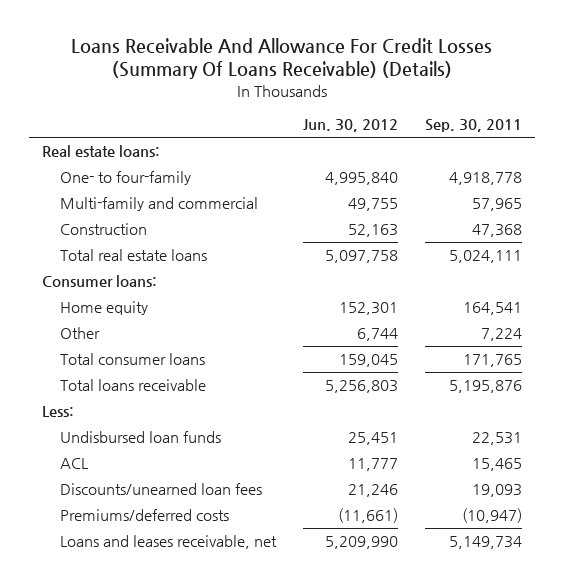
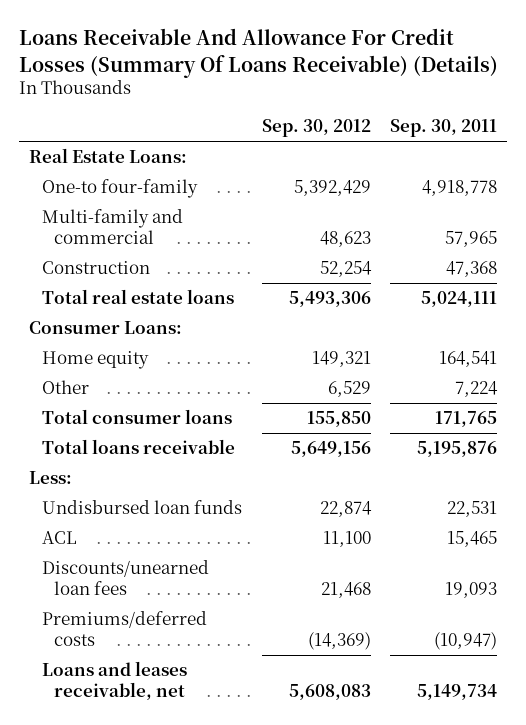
[303,119,399,133] Jun. 30, 2012 -> none
none -> [261,119,371,138] Sep. 30, 2012
[42,145,161,158] Real estate loans: -> [28,148,187,164] Real Estate Loans:
[60,171,192,186] One- to four-family -> [41,179,198,199] One-to four-family
[42,275,158,288] Consumer loans: -> [28,321,182,335] Consumer Loans:

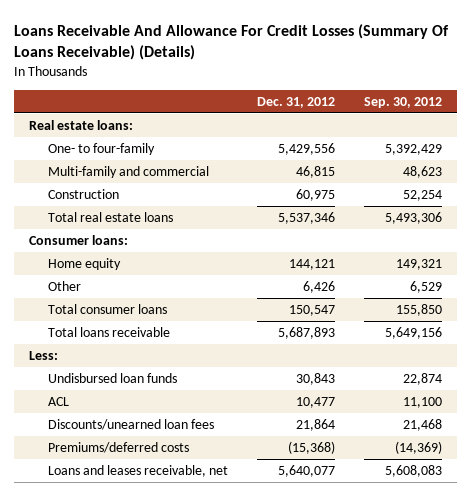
[390,119,498,138] Sep. 30, 2011 -> none
none -> [257,96,336,108] Dec. 31, 2012
[28,148,187,164] Real Estate Loans: -> [28,119,133,130] Real estate loans:
[41,179,198,199] One-to four-family -> [47,142,155,155] One- to four-family
[28,321,182,335] Consumer Loans: -> [28,234,128,245] Consumer loans:

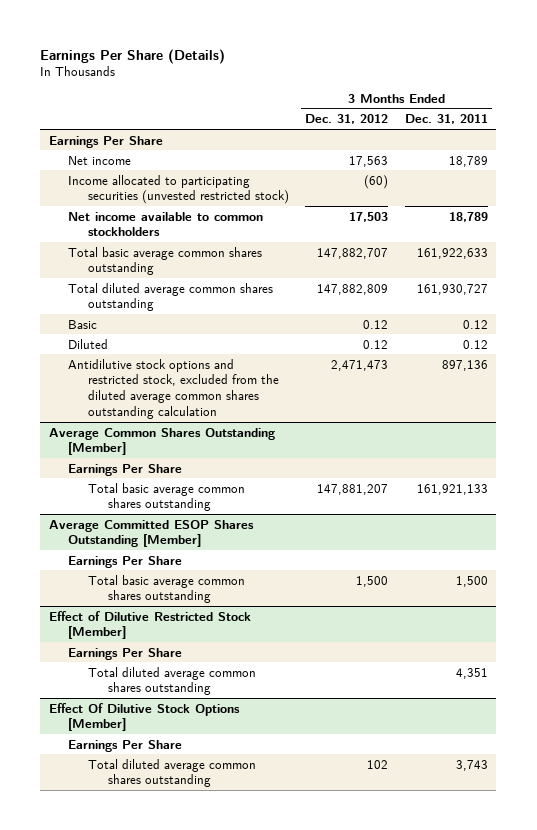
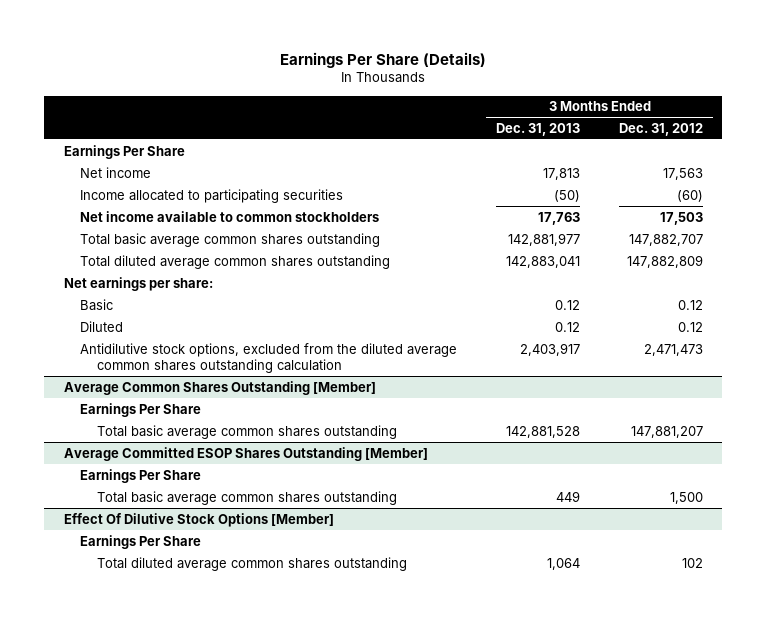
[404,114,488,125] Dec. 31, 2011 -> none
none -> [496,122,581,136] Dec. 31, 2013
[68,174,290,205] Income allocated to participating securities (unvested restricted stock) -> [80,188,344,203] Income allocated to participating securities
none -> [63,276,213,291] Net earnings per share:
[68,358,280,420] Antidilutive stock options and restricted stock, excluded from the diluted average common shares outstanding calculation -> [80,342,458,373] Antidilutive stock options, excluded from the diluted average common shares outstanding calculation
[48,610,251,640] Effect of Dilutive Restricted Stock [Member] -> none
[68,647,183,660] Earnings Per Share -> none
[88,666,257,696] Total diluted average common shares outstanding -> none

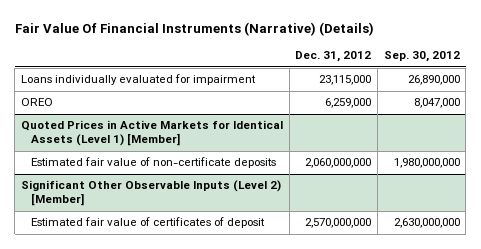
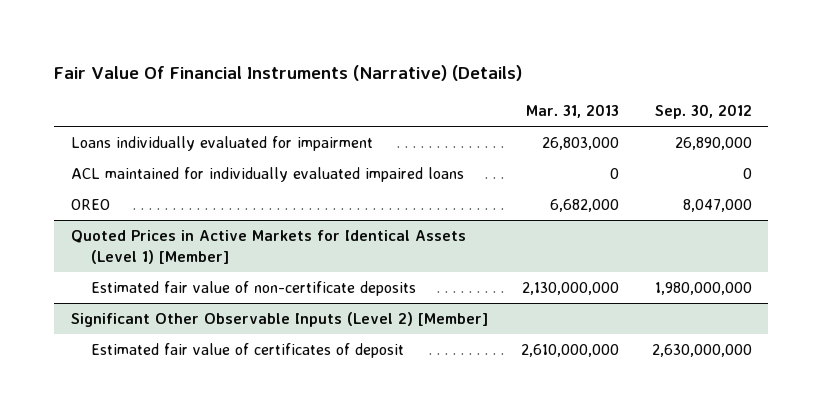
[295,51,372,63] Dec. 31, 2012 -> none
none -> [525,104,619,119] Mar. 31, 2013
none -> [70,166,464,182] ACL maintained for individually evaluated impaired loans

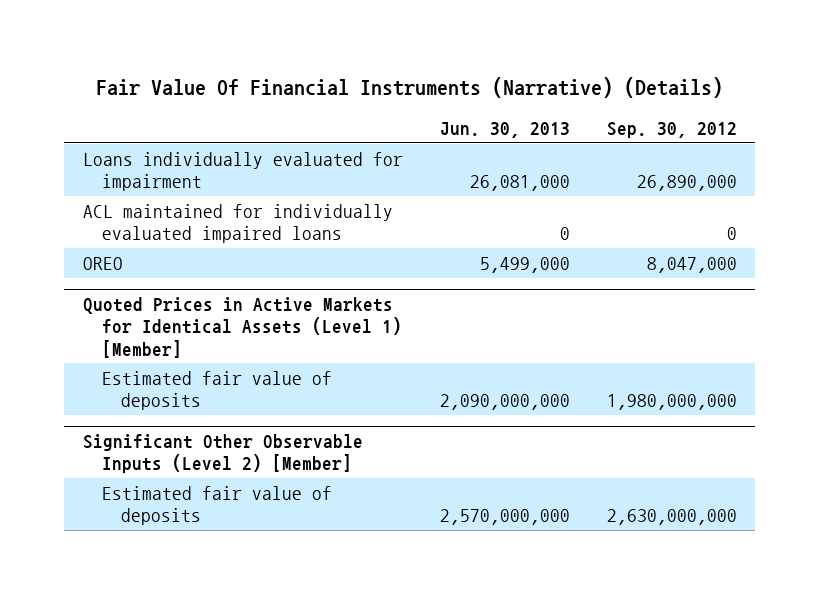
[525,104,619,119] Mar. 31, 2013 -> none
none -> [439,121,570,138] Jun. 30, 2013
[90,280,416,296] Estimated fair value of non-certificate deposits -> [101,370,332,411] Estimated fair value of deposits
[90,342,404,358] Estimated fair value of certificates of deposit -> [101,485,332,526] Estimated fair value of deposits

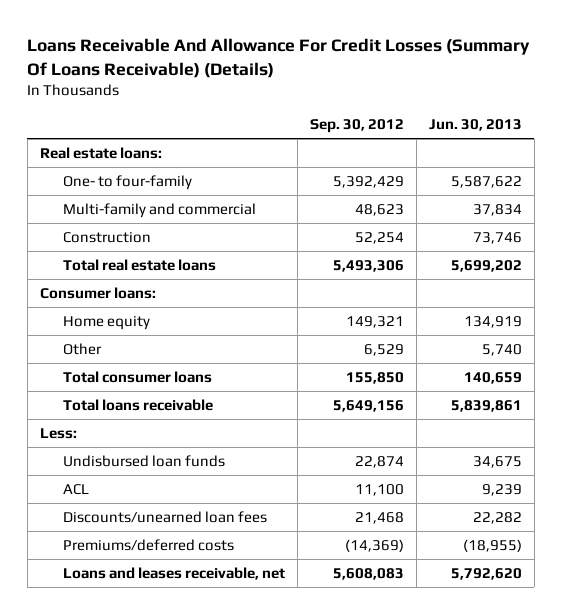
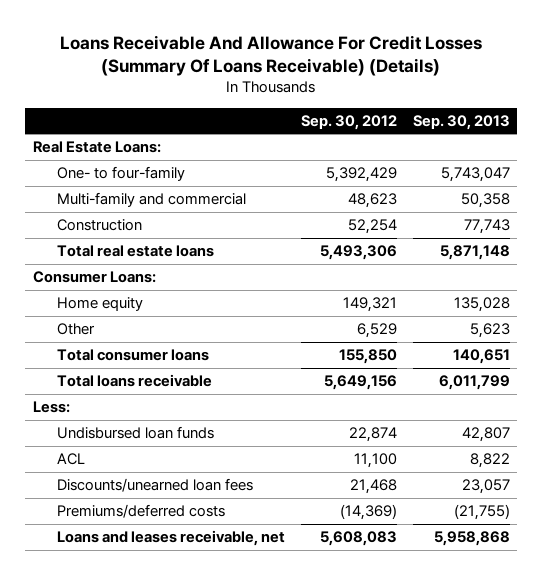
[428,119,522,132] Jun. 30, 2013 -> none
none -> [412,114,510,130] Sep. 30, 2013
[39,146,162,159] Real estate loans: -> [33,141,162,154] Real Estate Loans:
[39,286,156,299] Consumer loans: -> [33,271,157,284] Consumer Loans:

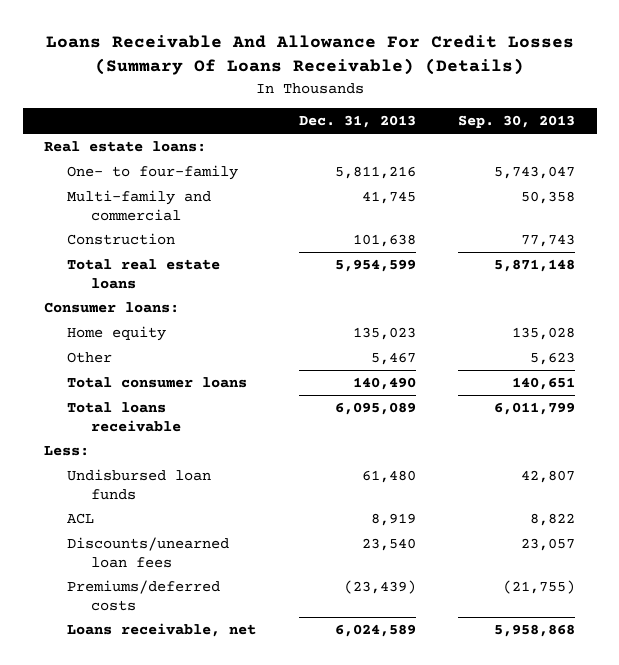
[300,114,397,130] Sep. 30, 2012 -> none
none -> [298,115,416,129] Dec. 31, 2013
[33,141,162,154] Real Estate Loans: -> [43,141,206,153] Real estate loans:
[33,271,157,284] Consumer Loans: -> [43,302,179,314] Consumer loans:
[57,530,286,547] Loans and leases receivable, net -> [67,623,257,638] Loans receivable, net

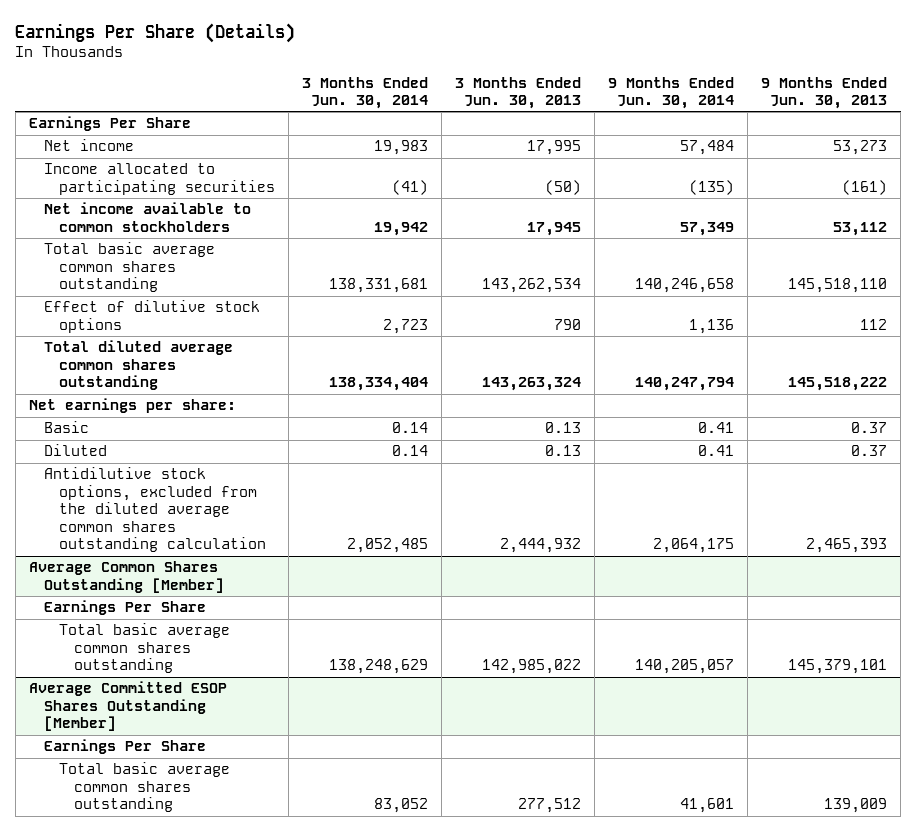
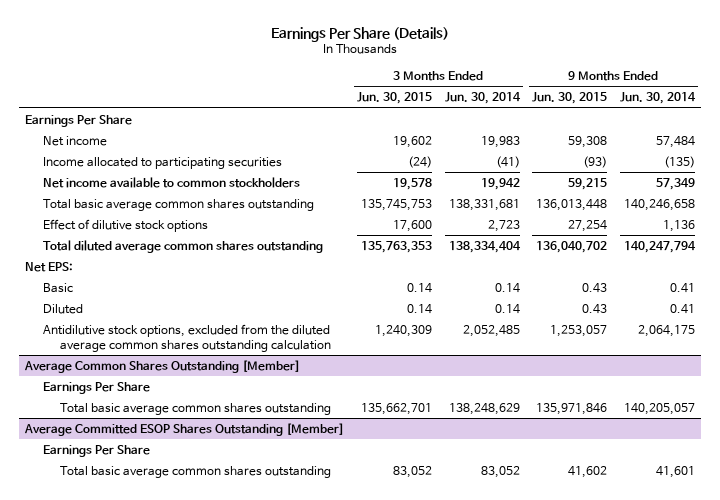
[454,76,581,110] 3 Months Ended Jun. 30, 2013 -> none
[760,76,887,110] 9 Months Ended Jun. 30, 2013 -> none
none -> [356,92,432,105] Jun. 30, 2015
none -> [532,92,608,105] Jun. 30, 2015
[28,398,236,414] Net earnings per share: -> [25,261,74,272] Net EPS:

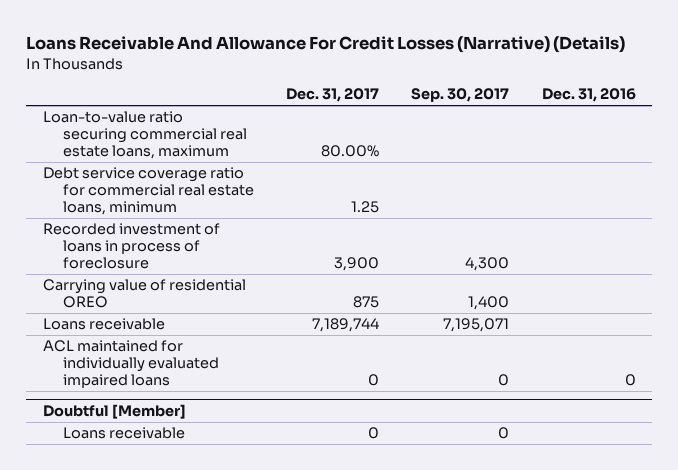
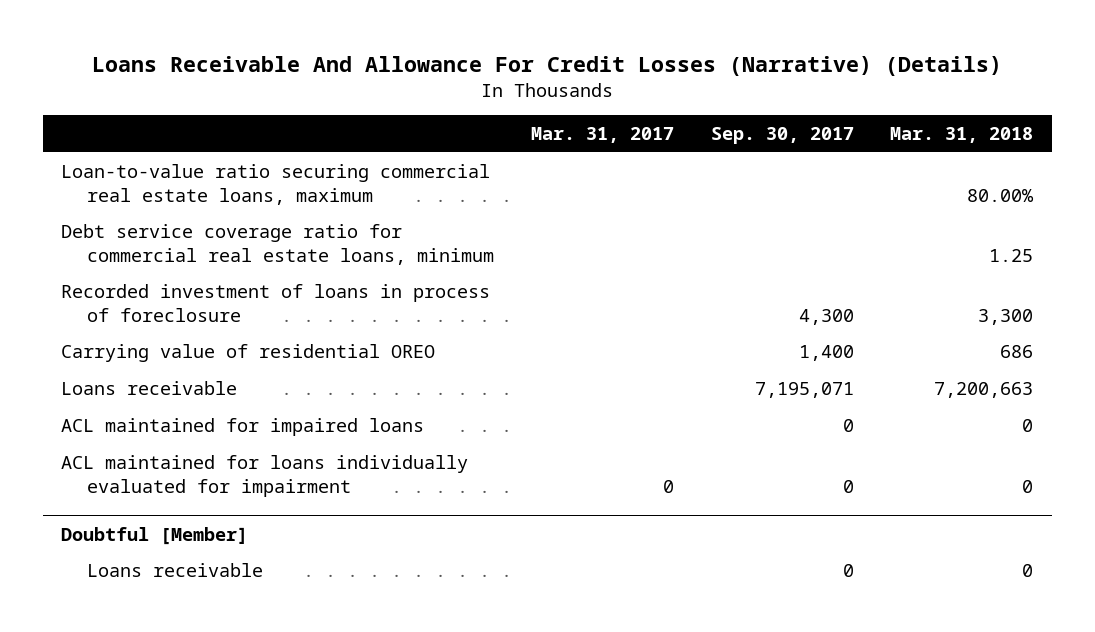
[285,88,379,103] Dec. 31, 2017 -> none
[541,88,636,103] Dec. 31, 2016 -> none
none -> [530,127,674,144] Mar. 31, 2017
none -> [890,127,1034,144] Mar. 31, 2018
none -> [61,417,425,436] ACL maintained for impaired loans
[42,340,219,388] ACL maintained for individually evaluated impaired loans -> [61,454,469,497] ACL maintained for loans individually evaluated for impairment

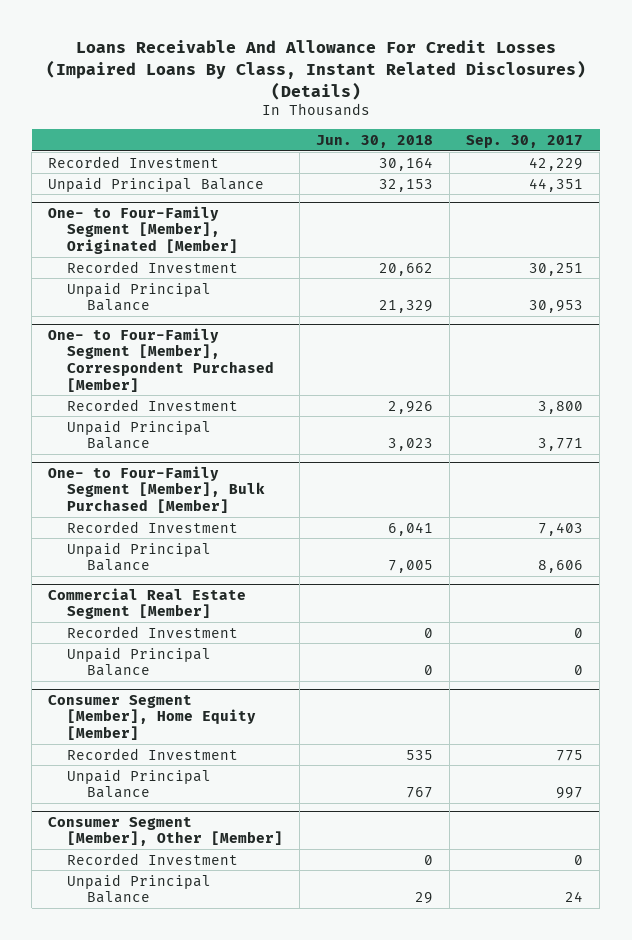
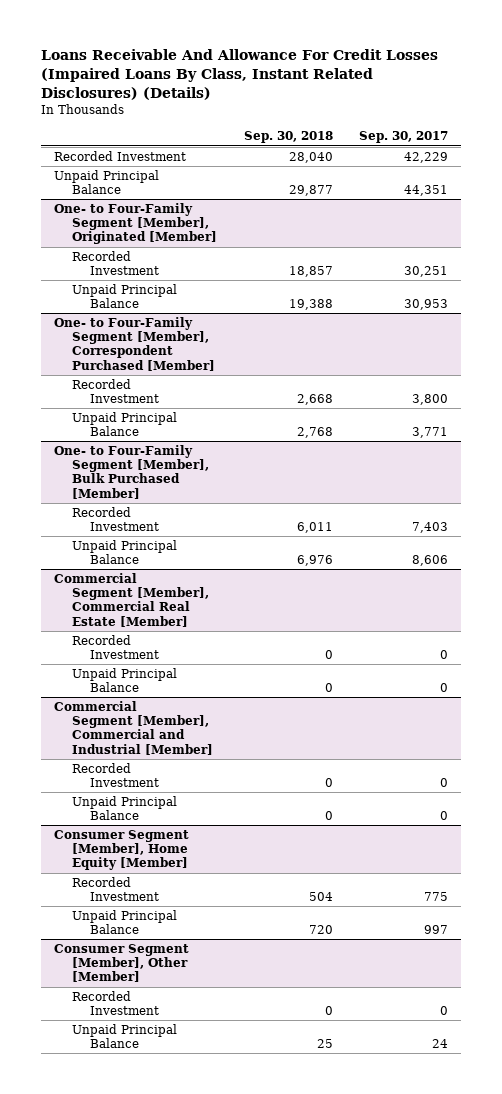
[316,134,434,148] Jun. 30, 2018 -> none
none -> [243,131,333,144] Sep. 30, 2018
[48,587,247,620] Commercial Real Estate Segment [Member] -> [53,573,210,627] Commercial Segment [Member], Commercial Real Estate [Member]
none -> [53,701,214,755] Commercial Segment [Member], Commercial and Industrial [Member]
none -> [72,763,160,788] Recorded Investment
none -> [72,796,178,821] Unpaid Principal Balance

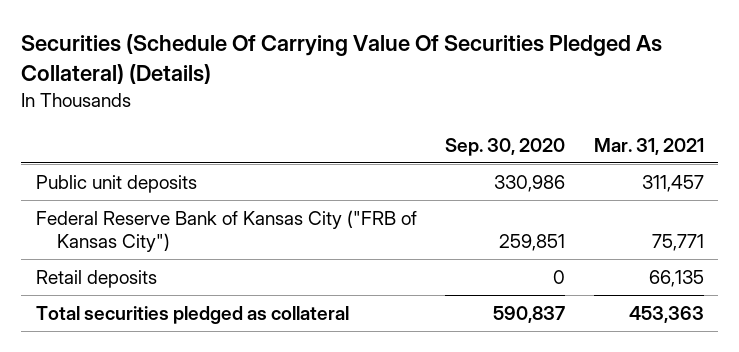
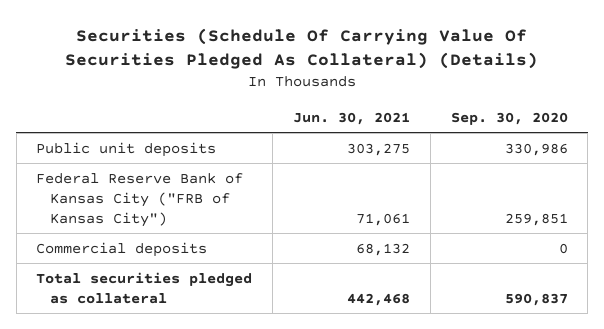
[593,137,704,155] Mar. 31, 2021 -> none
none -> [293,111,411,125] Jun. 30, 2021
[35,270,157,289] Retail deposits -> none
none -> [36,241,208,257] Commercial deposits

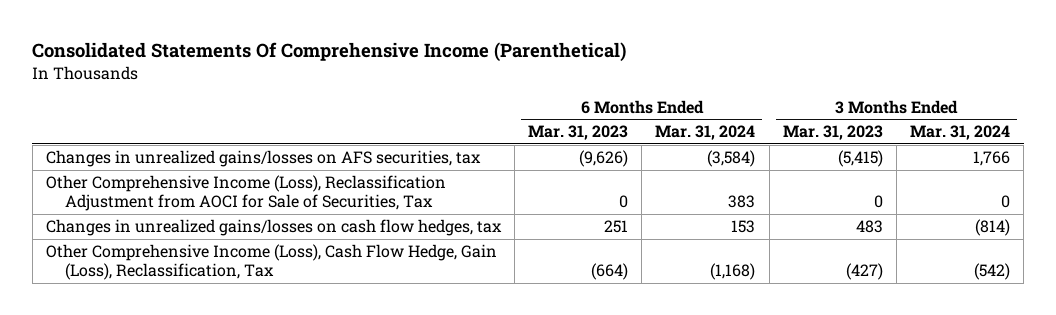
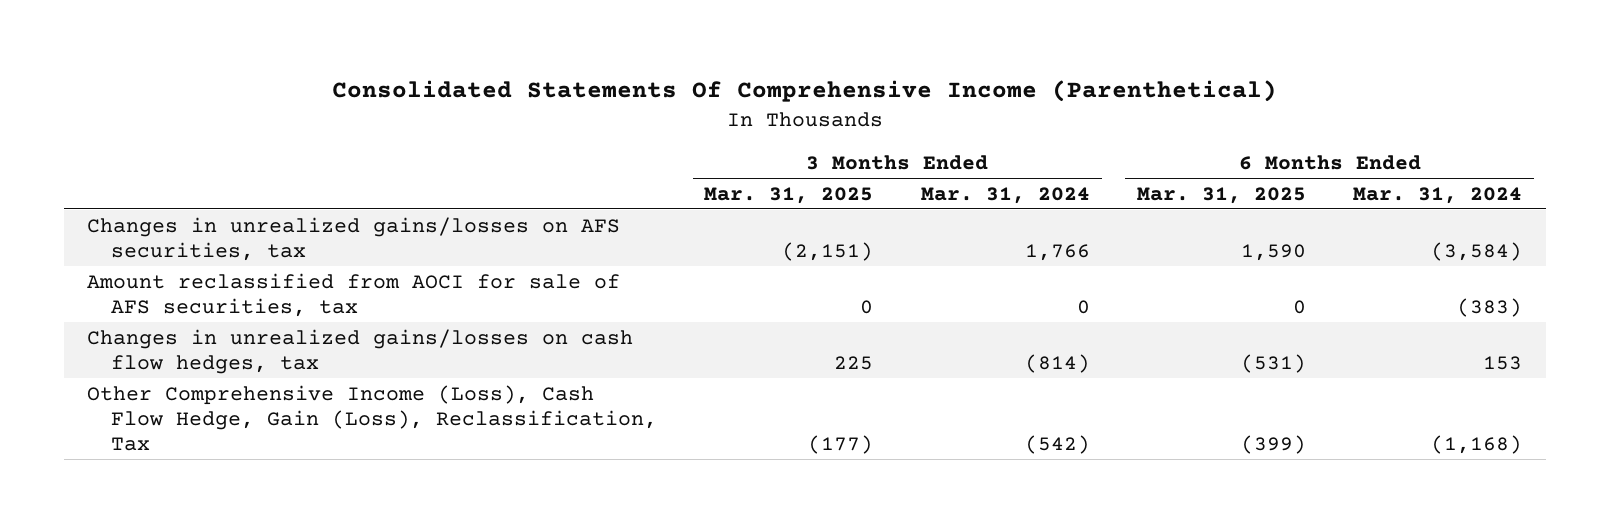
[528,125,629,141] Mar. 31, 2023 -> none
[782,125,883,141] Mar. 31, 2023 -> none
none -> [704,186,874,204] Mar. 31, 2025
none -> [1137,186,1307,204] Mar. 31, 2025
[45,175,446,212] Other Comprehensive Income (Loss), Reclassification Adjustment from AOCI for Sale of Securities, Tax -> [87,272,621,317] Amount reclassified from AOCI for sale of AFS securities, tax
[728,195,756,209] 383 -> [1457,297,1523,317] (383)

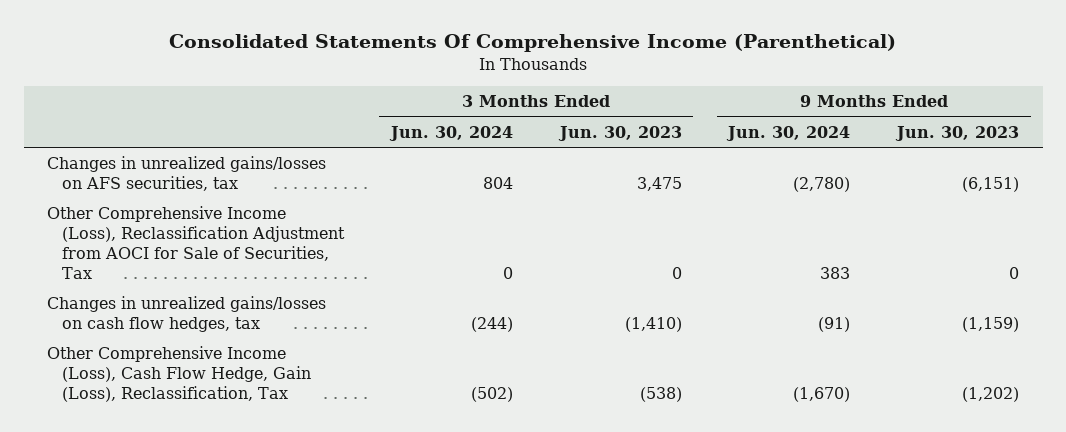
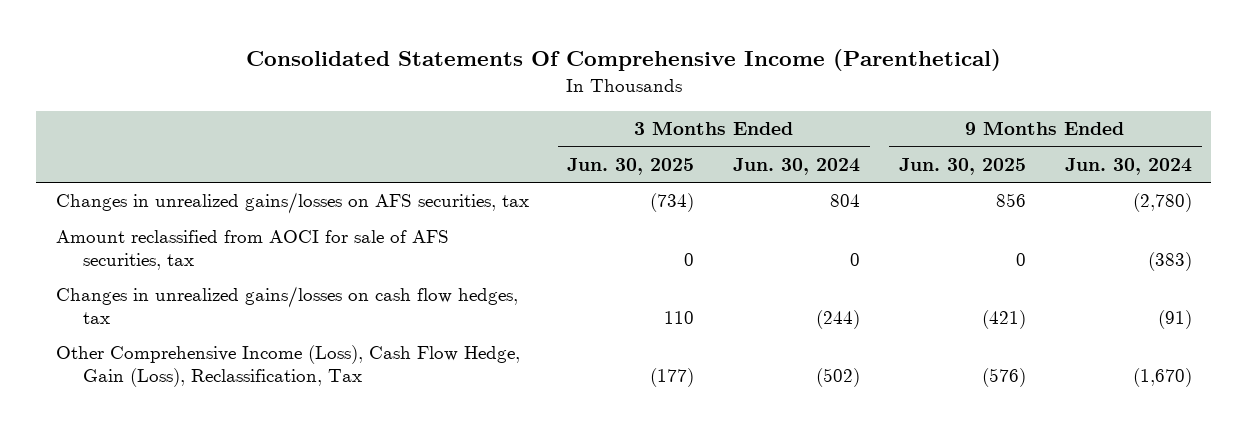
[557,125,682,141] Jun. 30, 2023 -> none
[895,125,1020,141] Jun. 30, 2023 -> none
none -> [567,157,695,175] Jun. 30, 2025
none -> [899,157,1027,175] Jun. 30, 2025
[46,206,346,279] Other Comprehensive Income (Loss), Reclassification Adjustment from AOCI for Sale of Securities, Tax -> [55,230,449,270] Amount reclassified from AOCI for sale of AFS securities, tax
[820,266,851,279] 383 -> [1147,251,1192,271] (383)

